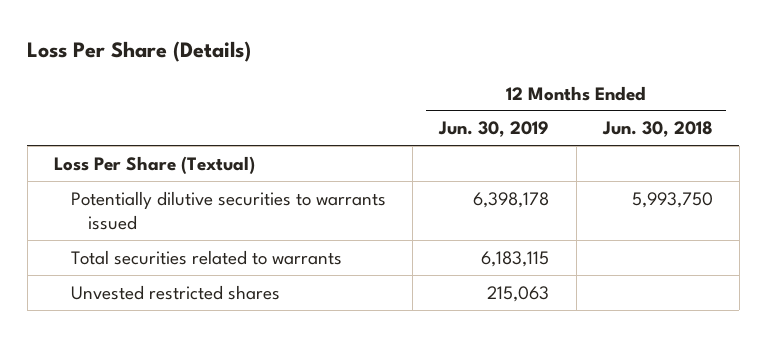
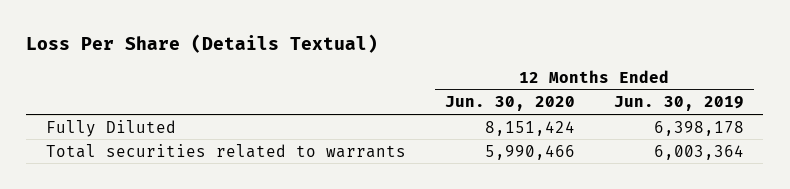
[27,41,252,63] Loss Per Share (Details) -> [26,34,379,54] Loss Per Share (Details Textual)
[601,121,713,138] Jun. 30, 2018 -> none
none -> [444,96,575,112] Jun. 30, 2020
[54,155,256,174] Loss Per Share (Textual) -> none
[71,284,281,300] Unvested restricted shares -> none
[71,190,387,230] Potentially dilutive securities to warrants issued -> [45,119,176,137] Fully Diluted
[481,250,550,267] 6,183,115 -> [653,144,744,160] 6,003,364

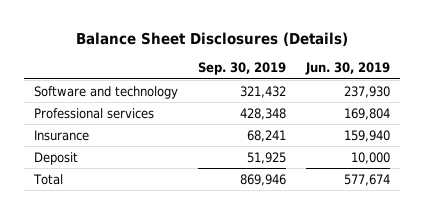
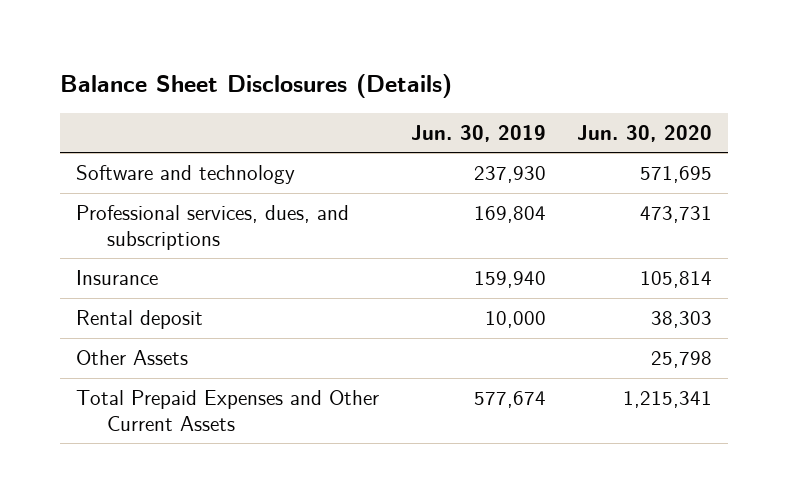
[197,62,286,76] Sep. 30, 2019 -> none
none -> [576,124,712,142] Jun. 30, 2020
[33,107,154,119] Professional services -> [76,205,350,250] Professional services, dues, and subscriptions
[33,151,78,165] Deposit -> [76,310,204,330] Rental deposit
none -> [76,350,189,366] Other Assets
[32,173,63,185] Total -> [76,390,380,431] Total Prepaid Expenses and Other Current Assets

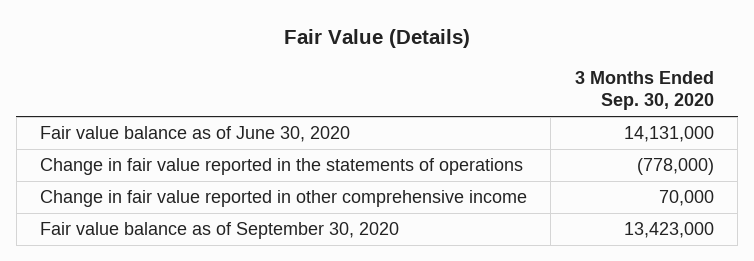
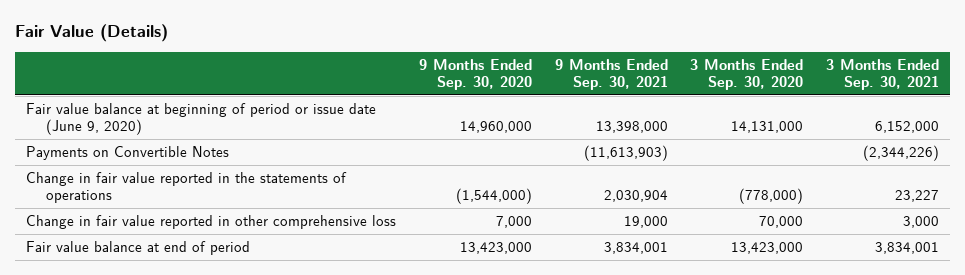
none -> [419,58,533,90] 9 Months Ended Sep. 30, 2020
none -> [554,58,668,90] 9 Months Ended Sep. 30, 2021
none -> [825,58,939,90] 3 Months Ended Sep. 30, 2021
[40,126,351,143] Fair value balance as of June 30, 2020 -> [26,102,377,136] Fair value balance at beginning of period or issue date (June 9, 2020)
none -> [26,145,230,160] Payments on Convertible Notes
[40,190,528,208] Change in fair value reported in other comprehensive income -> [26,214,397,229] Change in fair value reported in other comprehensive loss
[40,222,400,240] Fair value balance as of September 30, 2020 -> [26,240,251,255] Fair value balance at end of period

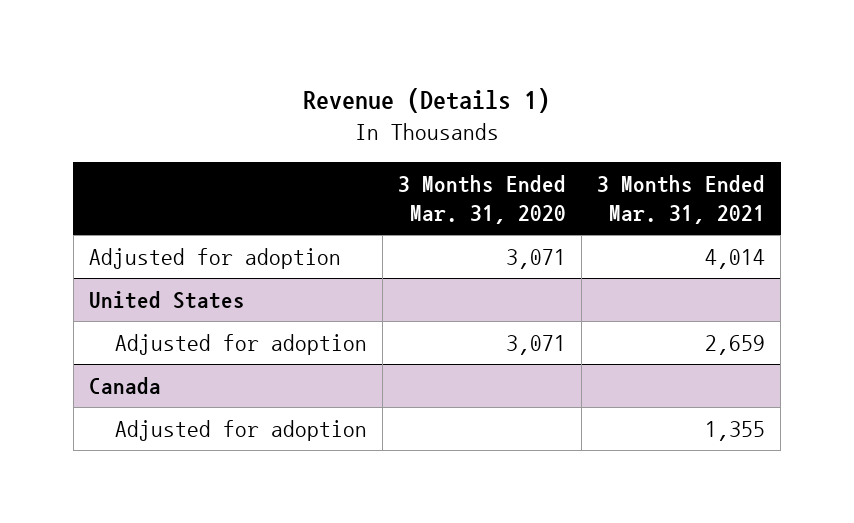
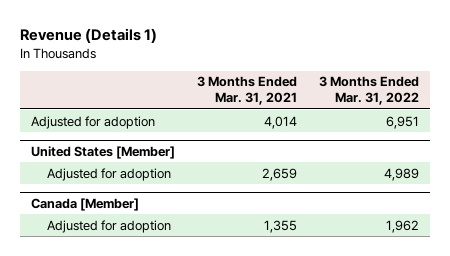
[397,174,566,224] 3 Months Ended Mar. 31, 2020 -> none
none -> [318,76,419,106] 3 Months Ended Mar. 31, 2022
[88,290,245,309] United States -> [30,145,175,159] United States [Member]
[88,376,161,394] Canada -> [30,197,139,211] Canada [Member]

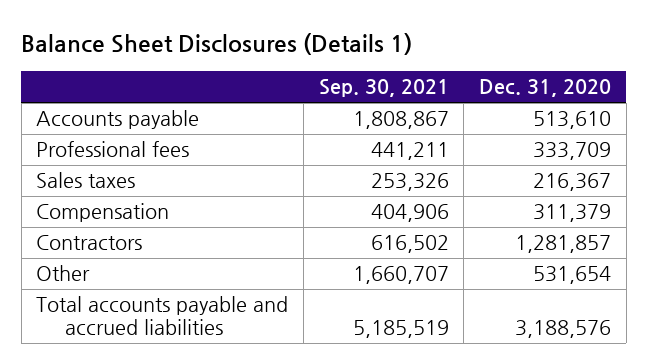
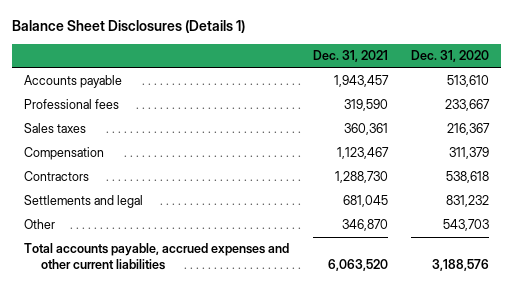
[318,79,449,98] Sep. 30, 2021 -> none
none -> [312,50,388,63] Dec. 31, 2021
[533,142,612,161] 333,709 -> [445,99,491,112] 233,667
[515,235,612,254] 1,281,857 -> [446,171,490,184] 538,618
none -> [24,195,144,209] Settlements and legal
[533,266,612,285] 531,654 -> [443,219,490,232] 543,703
[36,296,289,336] Total accounts payable and accrued liabilities -> [24,243,290,270] Total accounts payable, accrued expenses and other current liabilities

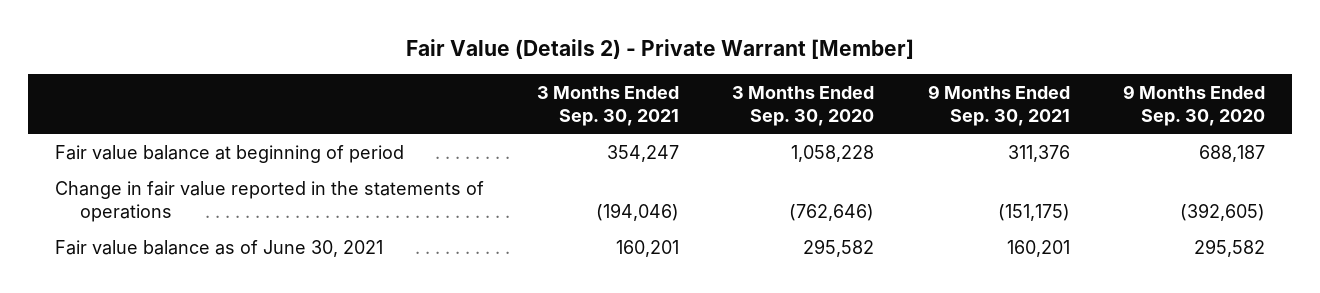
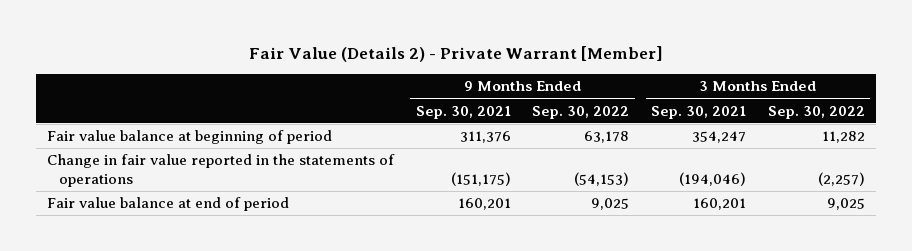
[732,85,875,126] 3 Months Ended Sep. 30, 2020 -> none
[1123,84,1266,126] 9 Months Ended Sep. 30, 2020 -> none
none -> [532,105,630,119] Sep. 30, 2022
none -> [768,105,866,119] Sep. 30, 2022
[54,239,383,257] Fair value balance as of June 30, 2021 -> [46,197,289,212] Fair value balance at end of period

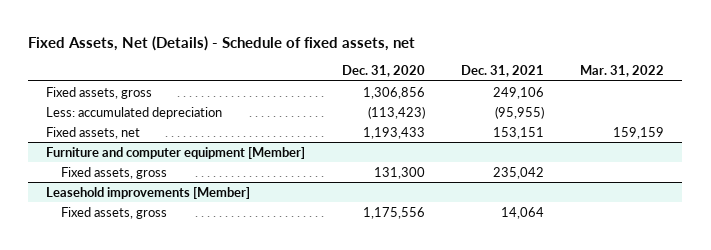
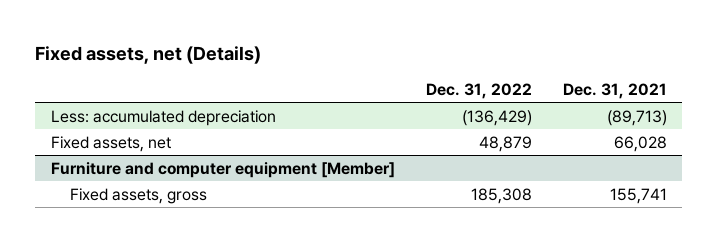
[28,36,416,52] Fixed Assets, Net (Details) - Schedule of fixed assets, net -> [35,46,262,65] Fixed assets, net (Details)
[341,65,425,78] Dec. 31, 2020 -> none
[580,65,665,78] Mar. 31, 2022 -> none
none -> [425,83,532,100] Dec. 31, 2022
[46,86,153,99] Fixed assets, gross -> none
[495,105,545,119] (95,955) -> [606,109,667,126] (89,713)
[493,126,545,139] 153,151 -> [613,135,667,152] 66,028
[46,186,251,199] Leasehold improvements [Member] -> none
[61,206,168,219] Fixed assets, gross -> none
[493,166,545,179] 235,042 -> [609,187,667,204] 155,741

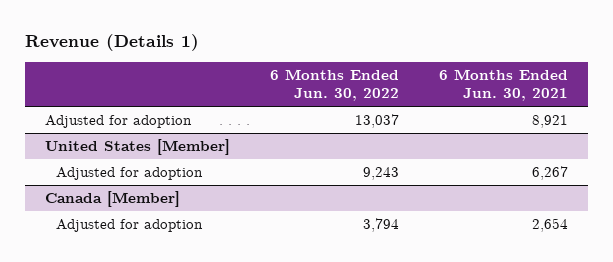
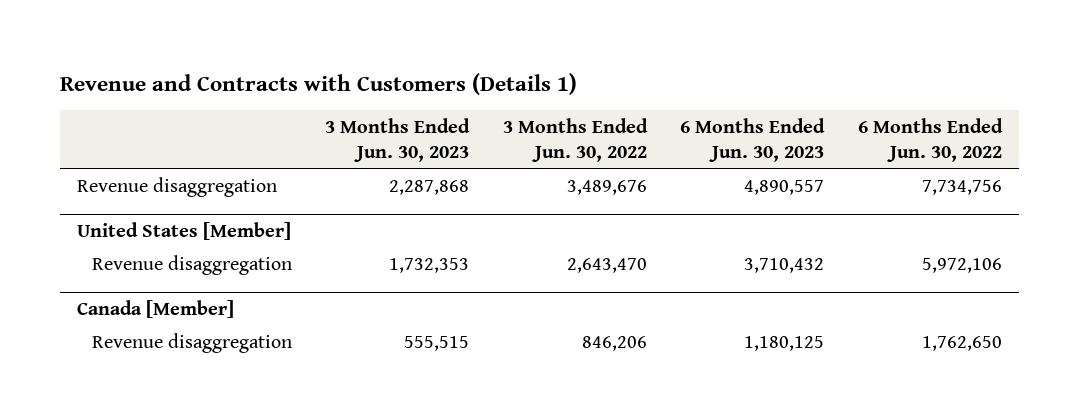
[25,34,200,52] Revenue (Details 1) -> [60,72,578,95] Revenue and Contracts with Customers (Details 1)
[439,69,569,101] 6 Months Ended Jun. 30, 2021 -> none
none -> [325,117,471,162] 3 Months Ended Jun. 30, 2023
none -> [502,117,648,162] 3 Months Ended Jun. 30, 2022
none -> [680,117,826,162] 6 Months Ended Jun. 30, 2023
[45,115,193,129] Adjusted for adoption -> none
none -> [76,176,277,197] Revenue disaggregation
[56,167,204,181] Adjusted for adoption -> none
none -> [91,254,292,275] Revenue disaggregation
[56,219,204,233] Adjusted for adoption -> none
none -> [91,332,292,353] Revenue disaggregation

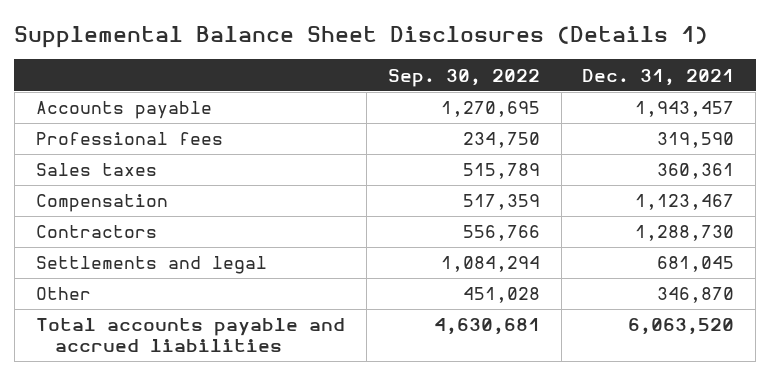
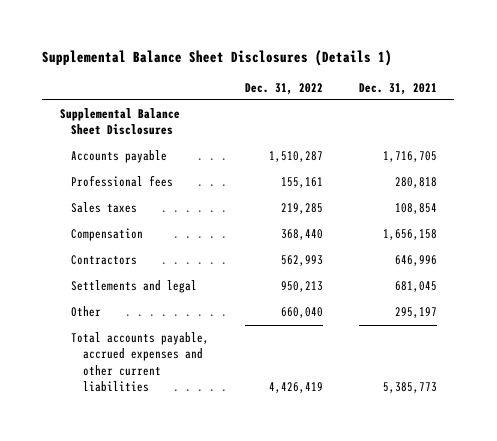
[387,68,540,87] Sep. 30, 2022 -> none
none -> [244,82,323,95] Dec. 31, 2022
none -> [60,108,181,136] Supplemental Balance Sheet Disclosures
[635,101,735,118] 1,943,457 -> [382,151,437,163] 1,716,705
[657,132,735,149] 319,590 -> [394,177,437,189] 280,818
[657,163,735,180] 360,361 -> [394,203,437,215] 108,854
[635,194,735,211] 1,123,467 -> [382,229,437,241] 1,656,158
[635,225,735,242] 1,288,730 -> [394,255,437,267] 646,996
[657,287,735,304] 346,870 -> [394,307,437,319] 295,197
[35,318,345,352] Total accounts payable and accrued liabilities -> [71,332,210,392] Total accounts payable, accrued expenses and other current liabilities
[628,318,735,336] 6,063,520 -> [382,381,437,393] 5,385,773

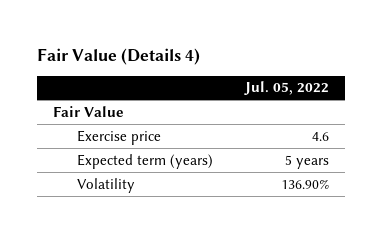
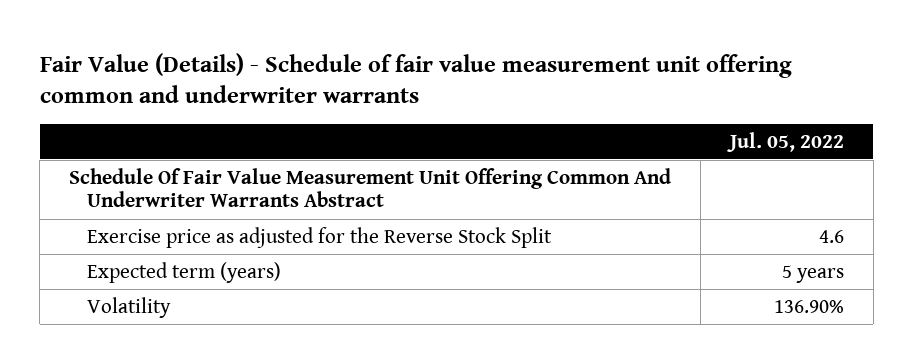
[37,47,201,65] Fair Value (Details 4) -> [39,52,792,104] Fair Value (Details) - Schedule of fair value measurement unit offering common and underwriter warrants
[53,105,125,117] Fair Value -> none
none -> [69,167,672,208] Schedule Of Fair Value Measurement Unit Offering Common And Underwriter Warrants Abstract
[77,129,162,145] Exercise price -> [86,226,552,248] Exercise price as adjusted for the Reverse Stock Split

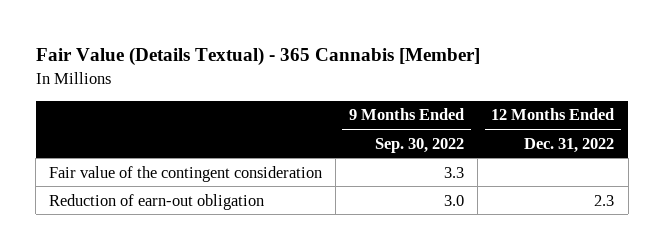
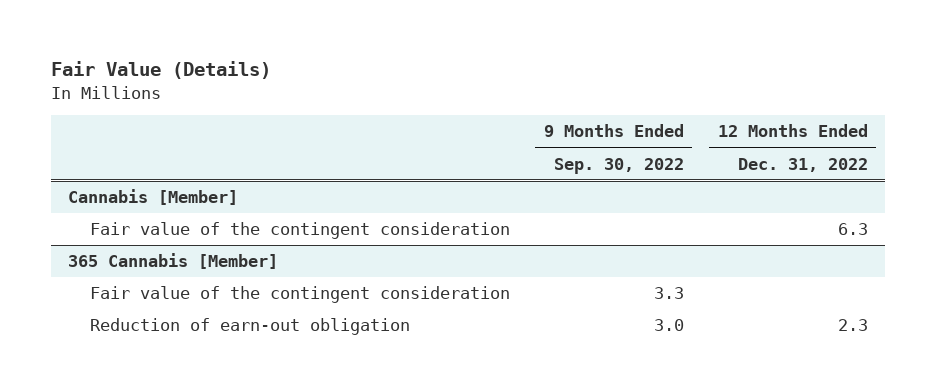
[35,47,480,67] Fair Value (Details Textual) - 365 Cannabis [Member] -> [50,61,271,80] Fair Value (Details)
none -> [67,189,238,206] Cannabis [Member]
none -> [89,222,510,240] Fair value of the contingent consideration
none -> [67,253,278,270] 365 Cannabis [Member]

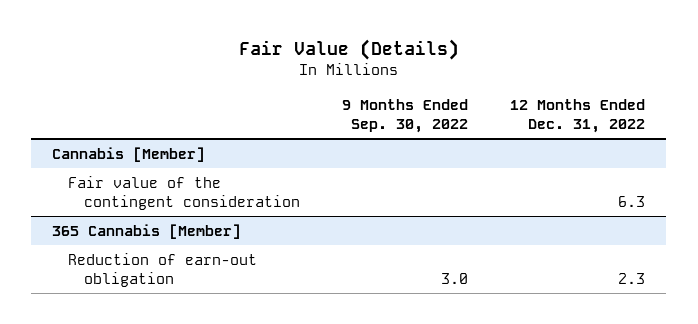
[89,286,510,304] Fair value of the contingent consideration -> none

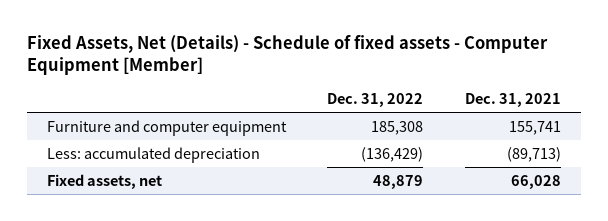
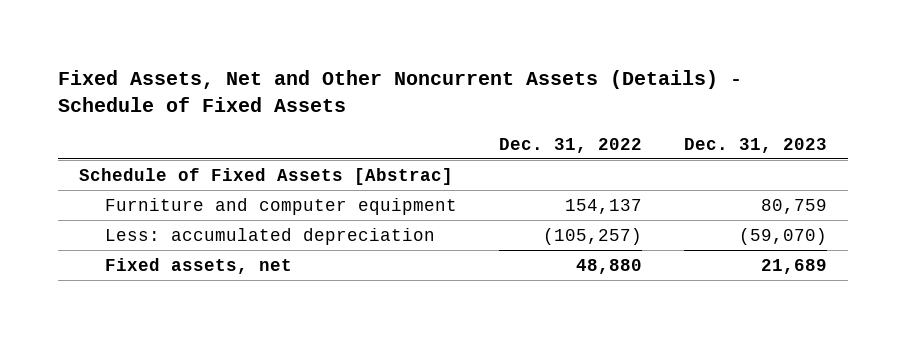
[26,34,548,75] Fixed Assets, Net (Details) - Schedule of fixed assets - Computer Equipment [Member] -> [57,69,742,112] Fixed Assets, Net and Other Noncurrent Assets (Details) - Schedule of Fixed Assets
[464,92,561,107] Dec. 31, 2021 -> none
none -> [684,137,828,153] Dec. 31, 2023
none -> [78,167,453,185] Schedule of Fixed Assets [Abstrac]
[371,120,424,135] 185,308 -> [565,198,643,214] 154,137
[361,146,424,162] (136,429) -> [543,227,643,245] (105,257)
[373,174,424,189] 48,879 -> [576,258,643,274] 48,880

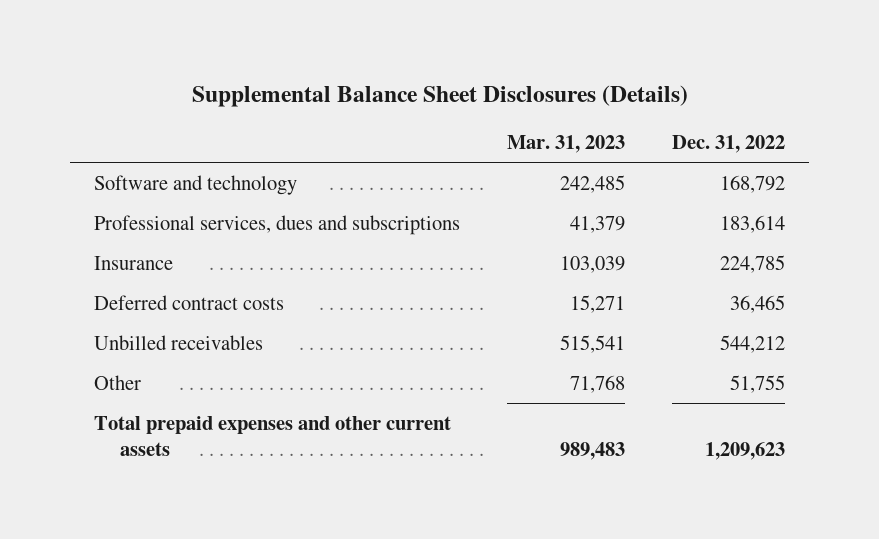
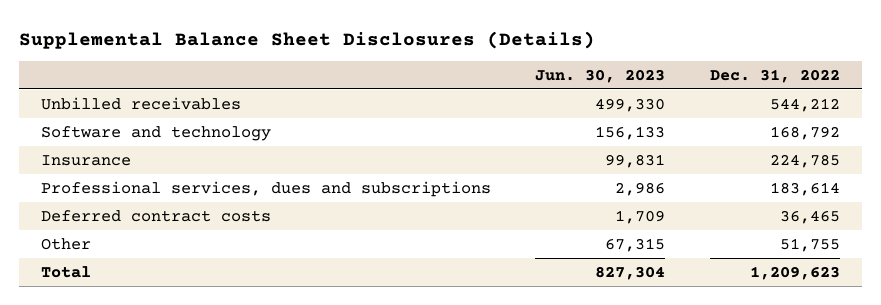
[507,134,626,153] Mar. 31, 2023 -> none
none -> [535,69,666,84] Jun. 30, 2023
[93,334,263,350] Unbilled receivables -> [40,96,241,110] Unbilled receivables
[93,214,460,235] Professional services, dues and subscriptions -> [40,180,491,197] Professional services, dues and subscriptions
[93,415,451,457] Total prepaid expenses and other current assets -> [40,265,91,278] Total

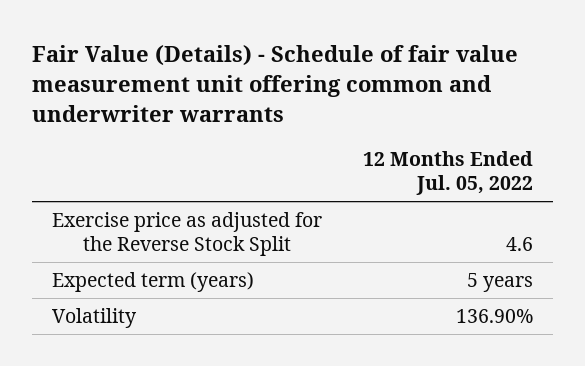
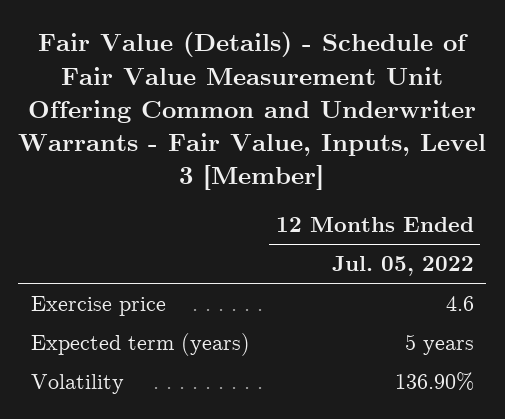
[32,44,519,122] Fair Value (Details) - Schedule of fair value measurement unit offering common and underwriter warrants -> [18,32,487,191] Fair Value (Details) - Schedule of Fair Value Measurement Unit Offering Common and Underwriter Warrants - Fair Value, Inputs, Level 3 [Member]
[52,211,323,256] Exercise price as adjusted for the Reverse Stock Split -> [30,295,166,316] Exercise price

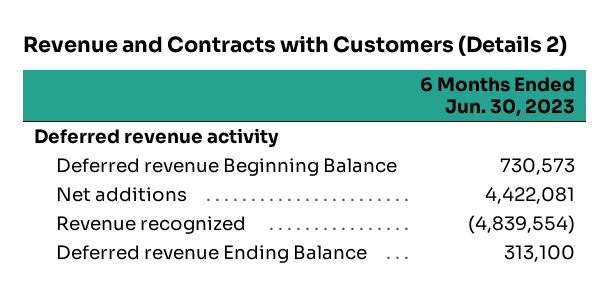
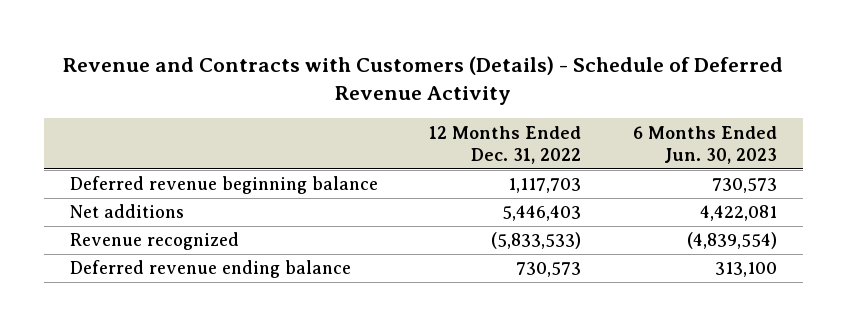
[23,34,568,56] Revenue and Contracts with Customers (Details 2) -> [63,55,784,106] Revenue and Contracts with Customers (Details) - Schedule of Deferred Revenue Activity
none -> [429,125,582,164] 12 Months Ended Dec. 31, 2022
[34,128,280,149] Deferred revenue activity -> none
[56,158,398,177] Deferred revenue Beginning Balance -> [69,176,378,195] Deferred revenue beginning balance
[56,245,368,264] Deferred revenue Ending Balance -> [69,260,351,279] Deferred revenue ending balance

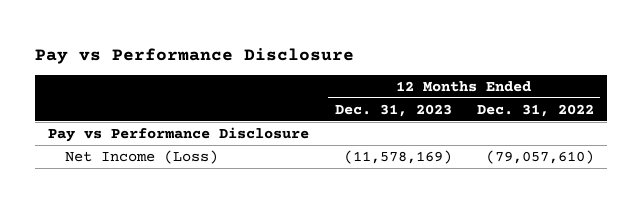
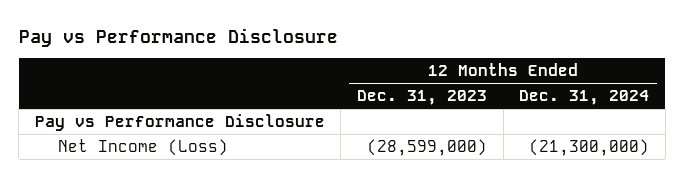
[476,103,594,117] Dec. 31, 2022 -> none
none -> [519,90,650,106] Dec. 31, 2024
[343,149,452,164] (11,578,169) -> [366,138,487,156] (28,599,000)

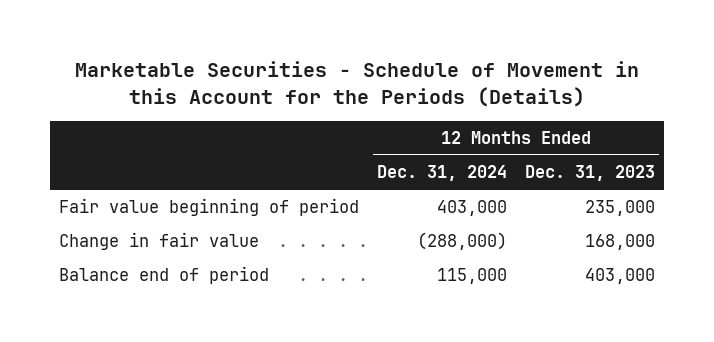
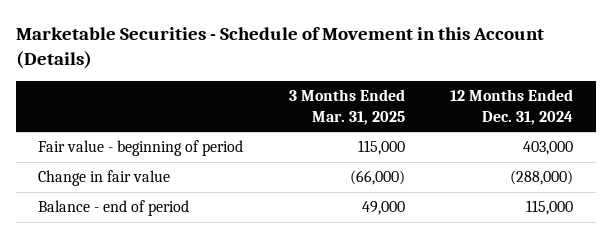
[75,61,640,107] Marketable Securities - Schedule of Movement in this Account for the Periods (Details) -> [15,27,544,70] Marketable Securities - Schedule of Movement in this Account (Details)
[524,165,655,182] Dec. 31, 2023 -> none
none -> [288,89,405,125] 3 Months Ended Mar. 31, 2025
[59,198,360,217] Fair value beginning of period -> [38,140,244,157] Fair value - beginning of period
[59,266,270,285] Balance end of period -> [38,200,190,217] Balance - end of period

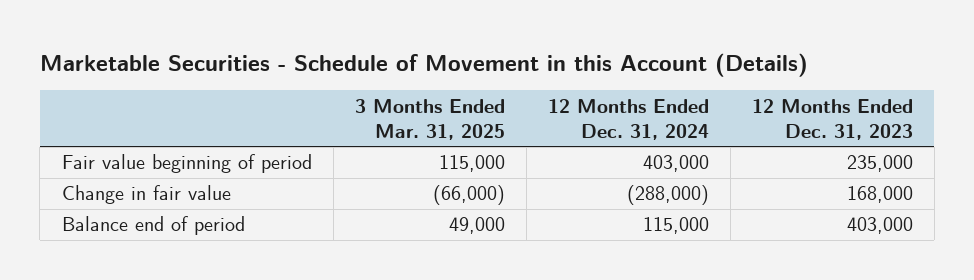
none -> [751,98,913,141] 12 Months Ended Dec. 31, 2023
[38,140,244,157] Fair value - beginning of period -> [61,154,312,174] Fair value beginning of period
[38,200,190,217] Balance - end of period -> [61,216,245,236] Balance end of period

